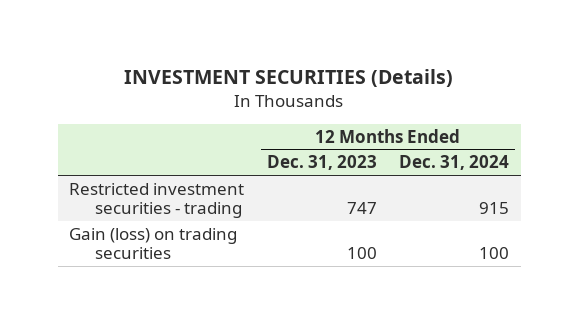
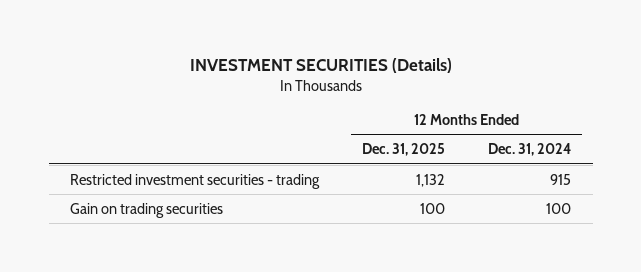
[266,155,377,171] Dec. 31, 2023 -> none
none -> [362,143,446,157] Dec. 31, 2025
[69,227,238,260] Gain (loss) on trading securities -> [70,202,224,218] Gain on trading securities

